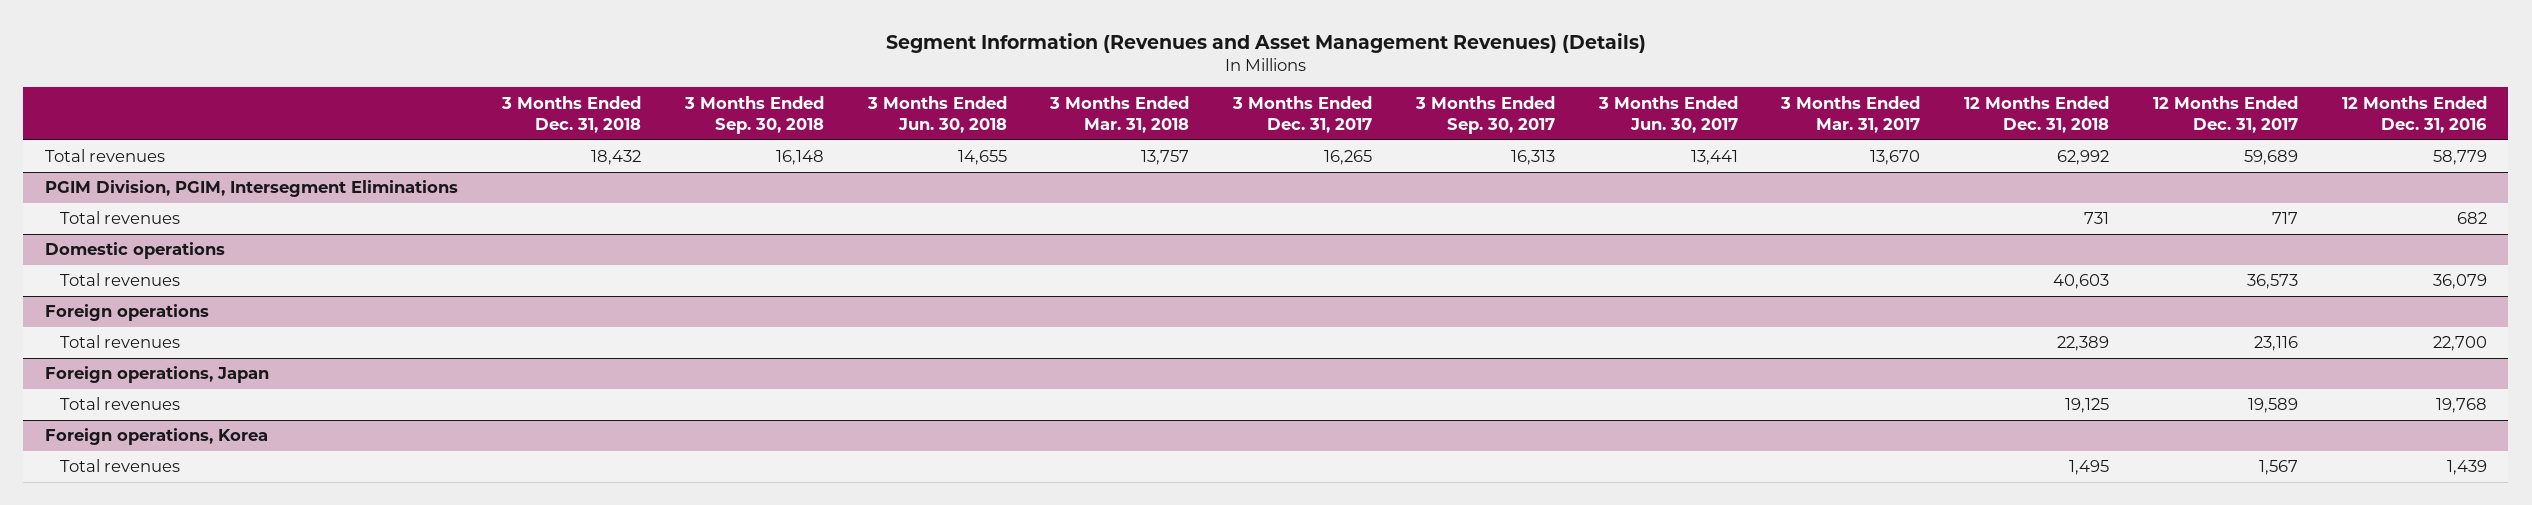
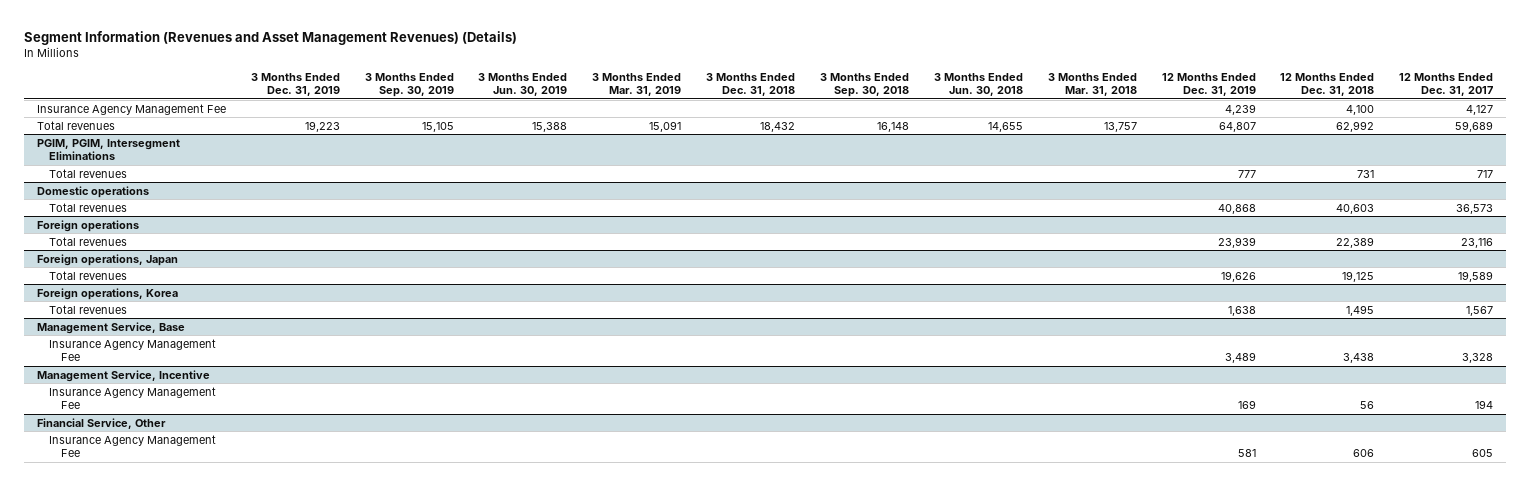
[1232,95,1373,133] 3 Months Ended Dec. 31, 2017 -> none
[1414,95,1555,134] 3 Months Ended Sep. 30, 2017 -> none
[1597,95,1738,133] 3 Months Ended Jun. 30, 2017 -> none
[1780,95,1921,133] 3 Months Ended Mar. 31, 2017 -> none
[2341,95,2487,133] 12 Months Ended Dec. 31, 2016 -> none
none -> [250,72,340,97] 3 Months Ended Dec. 31, 2019
none -> [364,72,454,98] 3 Months Ended Sep. 30, 2019
none -> [478,72,568,97] 3 Months Ended Jun. 30, 2019
none -> [592,72,682,97] 3 Months Ended Mar. 31, 2019
none -> [1161,72,1256,97] 12 Months Ended Dec. 31, 2019
none -> [36,103,226,115] Insurance Agency Management Fee
[45,180,459,198] PGIM Division, PGIM, Intersegment Eliminations -> [36,138,180,161] PGIM, PGIM, Intersegment Eliminations
none -> [36,321,185,334] Management Service, Base
none -> [48,338,216,362] Insurance Agency Management Fee
none -> [36,369,210,382] Management Service, Incentive
none -> [48,386,216,410] Insurance Agency Management Fee
none -> [36,417,166,429] Financial Service, Other
none -> [48,434,216,458] Insurance Agency Management Fee

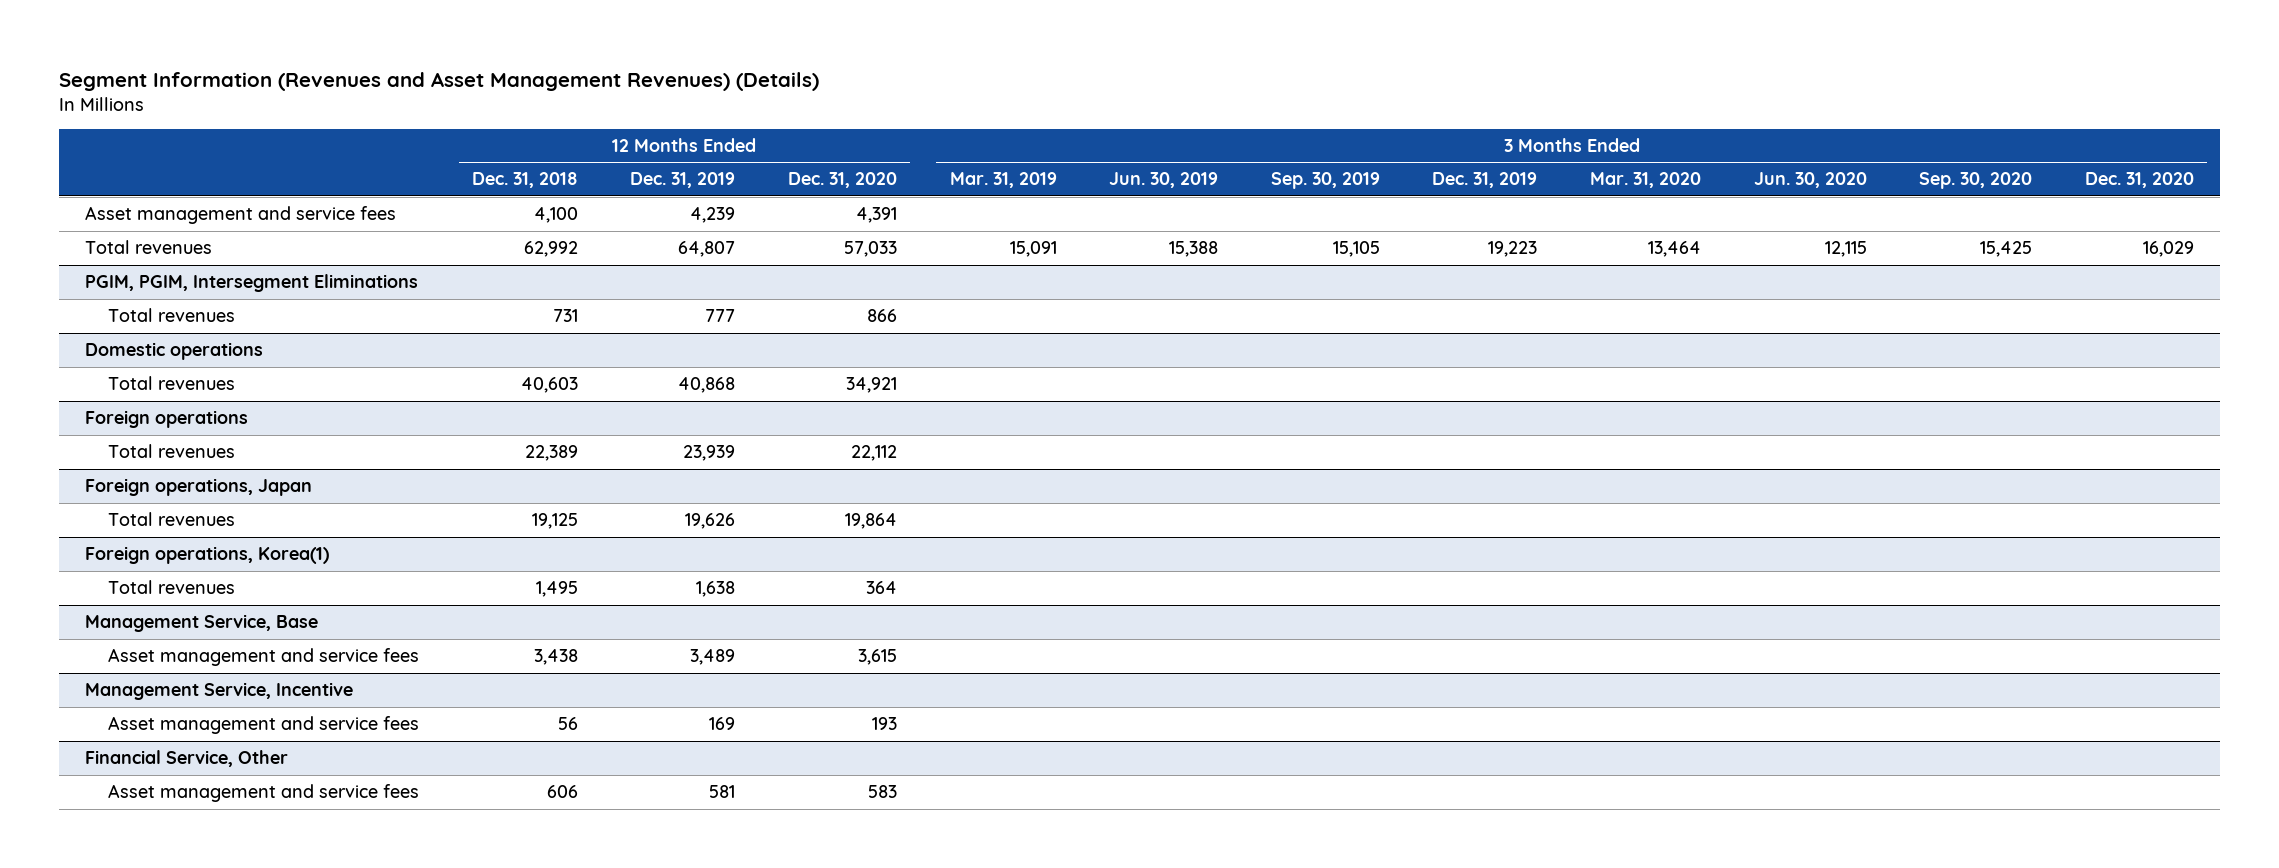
[706,72,796,97] 3 Months Ended Dec. 31, 2018 -> none
[820,72,910,98] 3 Months Ended Sep. 30, 2018 -> none
[933,72,1023,97] 3 Months Ended Jun. 30, 2018 -> none
[1047,72,1137,97] 3 Months Ended Mar. 31, 2018 -> none
[1399,72,1494,97] 12 Months Ended Dec. 31, 2017 -> none
none -> [787,172,897,189] Dec. 31, 2020
none -> [1590,172,1702,189] Mar. 31, 2020
none -> [1753,172,1867,189] Jun. 30, 2020
none -> [1919,172,2033,190] Sep. 30, 2020
none -> [2084,172,2194,189] Dec. 31, 2020
[36,103,226,115] Insurance Agency Management Fee -> [85,206,397,225] Asset management and service fees
[36,287,178,300] Foreign operations, Korea -> [85,546,330,565] Foreign operations, Korea(1)
[48,338,216,362] Insurance Agency Management Fee -> [108,648,420,667] Asset management and service fees
[48,386,216,410] Insurance Agency Management Fee -> [108,716,420,735] Asset management and service fees
[48,434,216,458] Insurance Agency Management Fee -> [108,784,420,803] Asset management and service fees

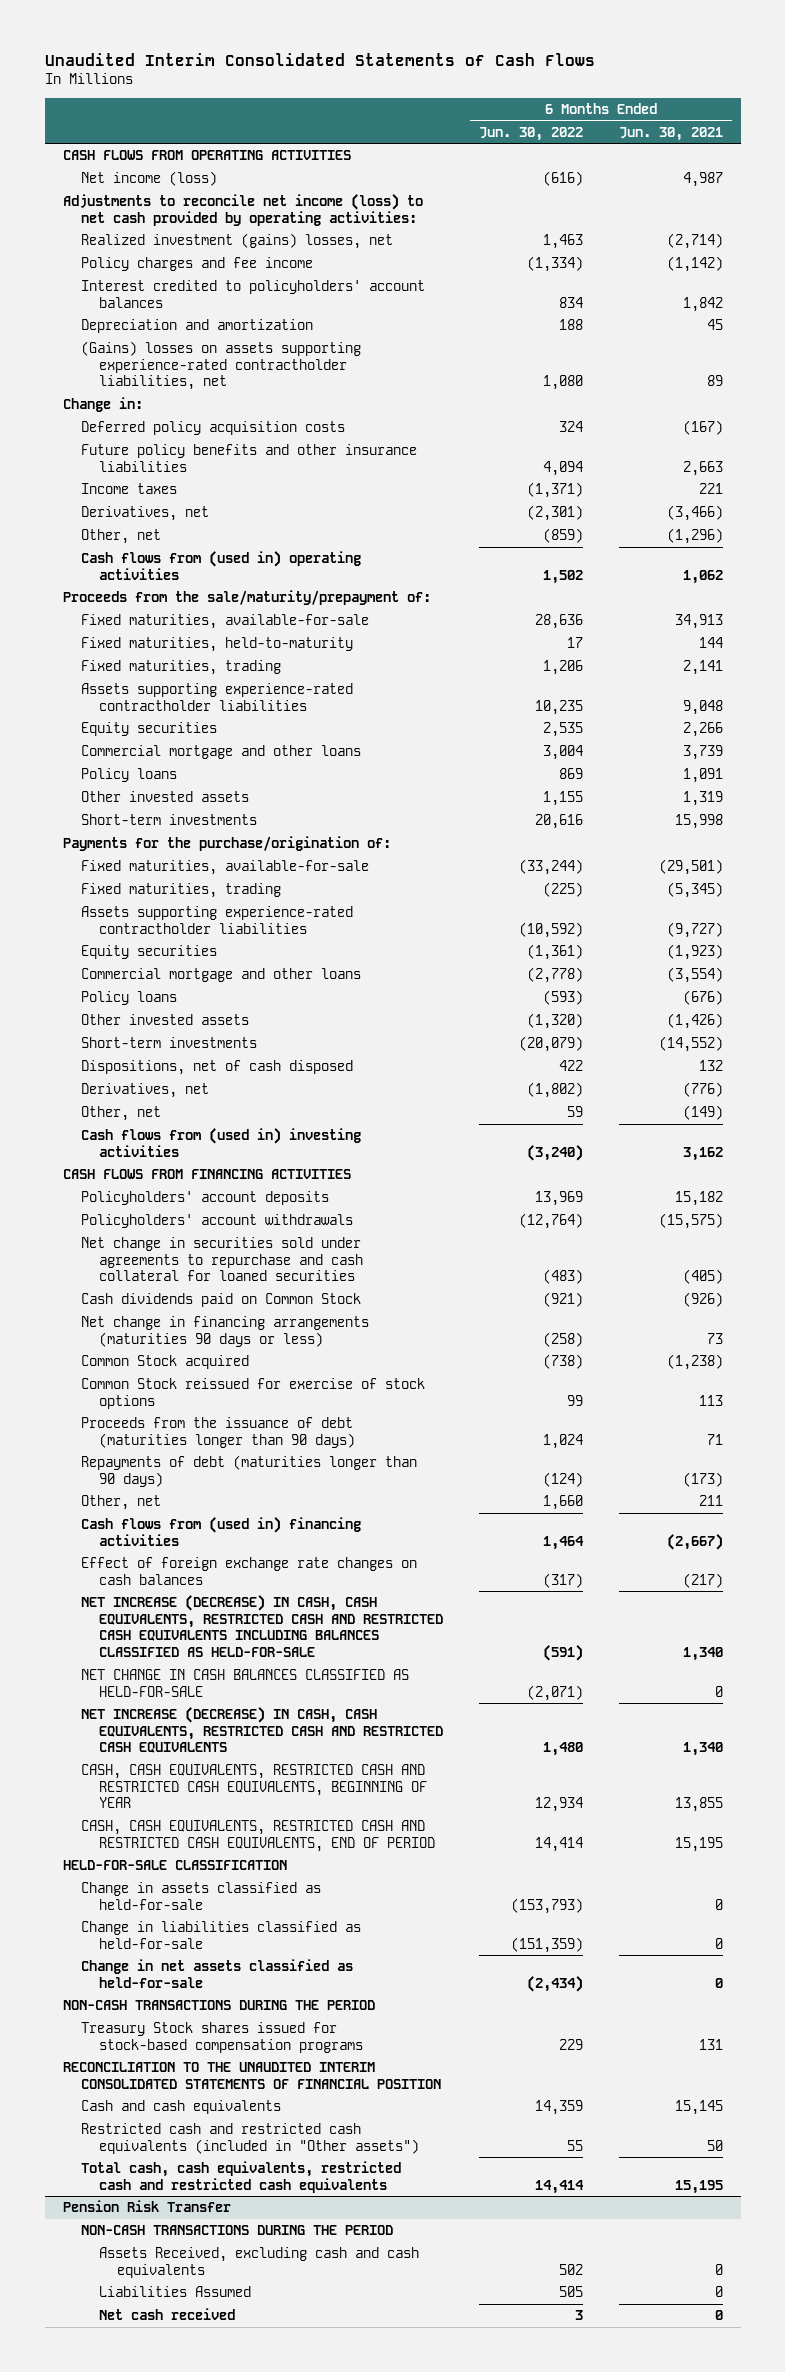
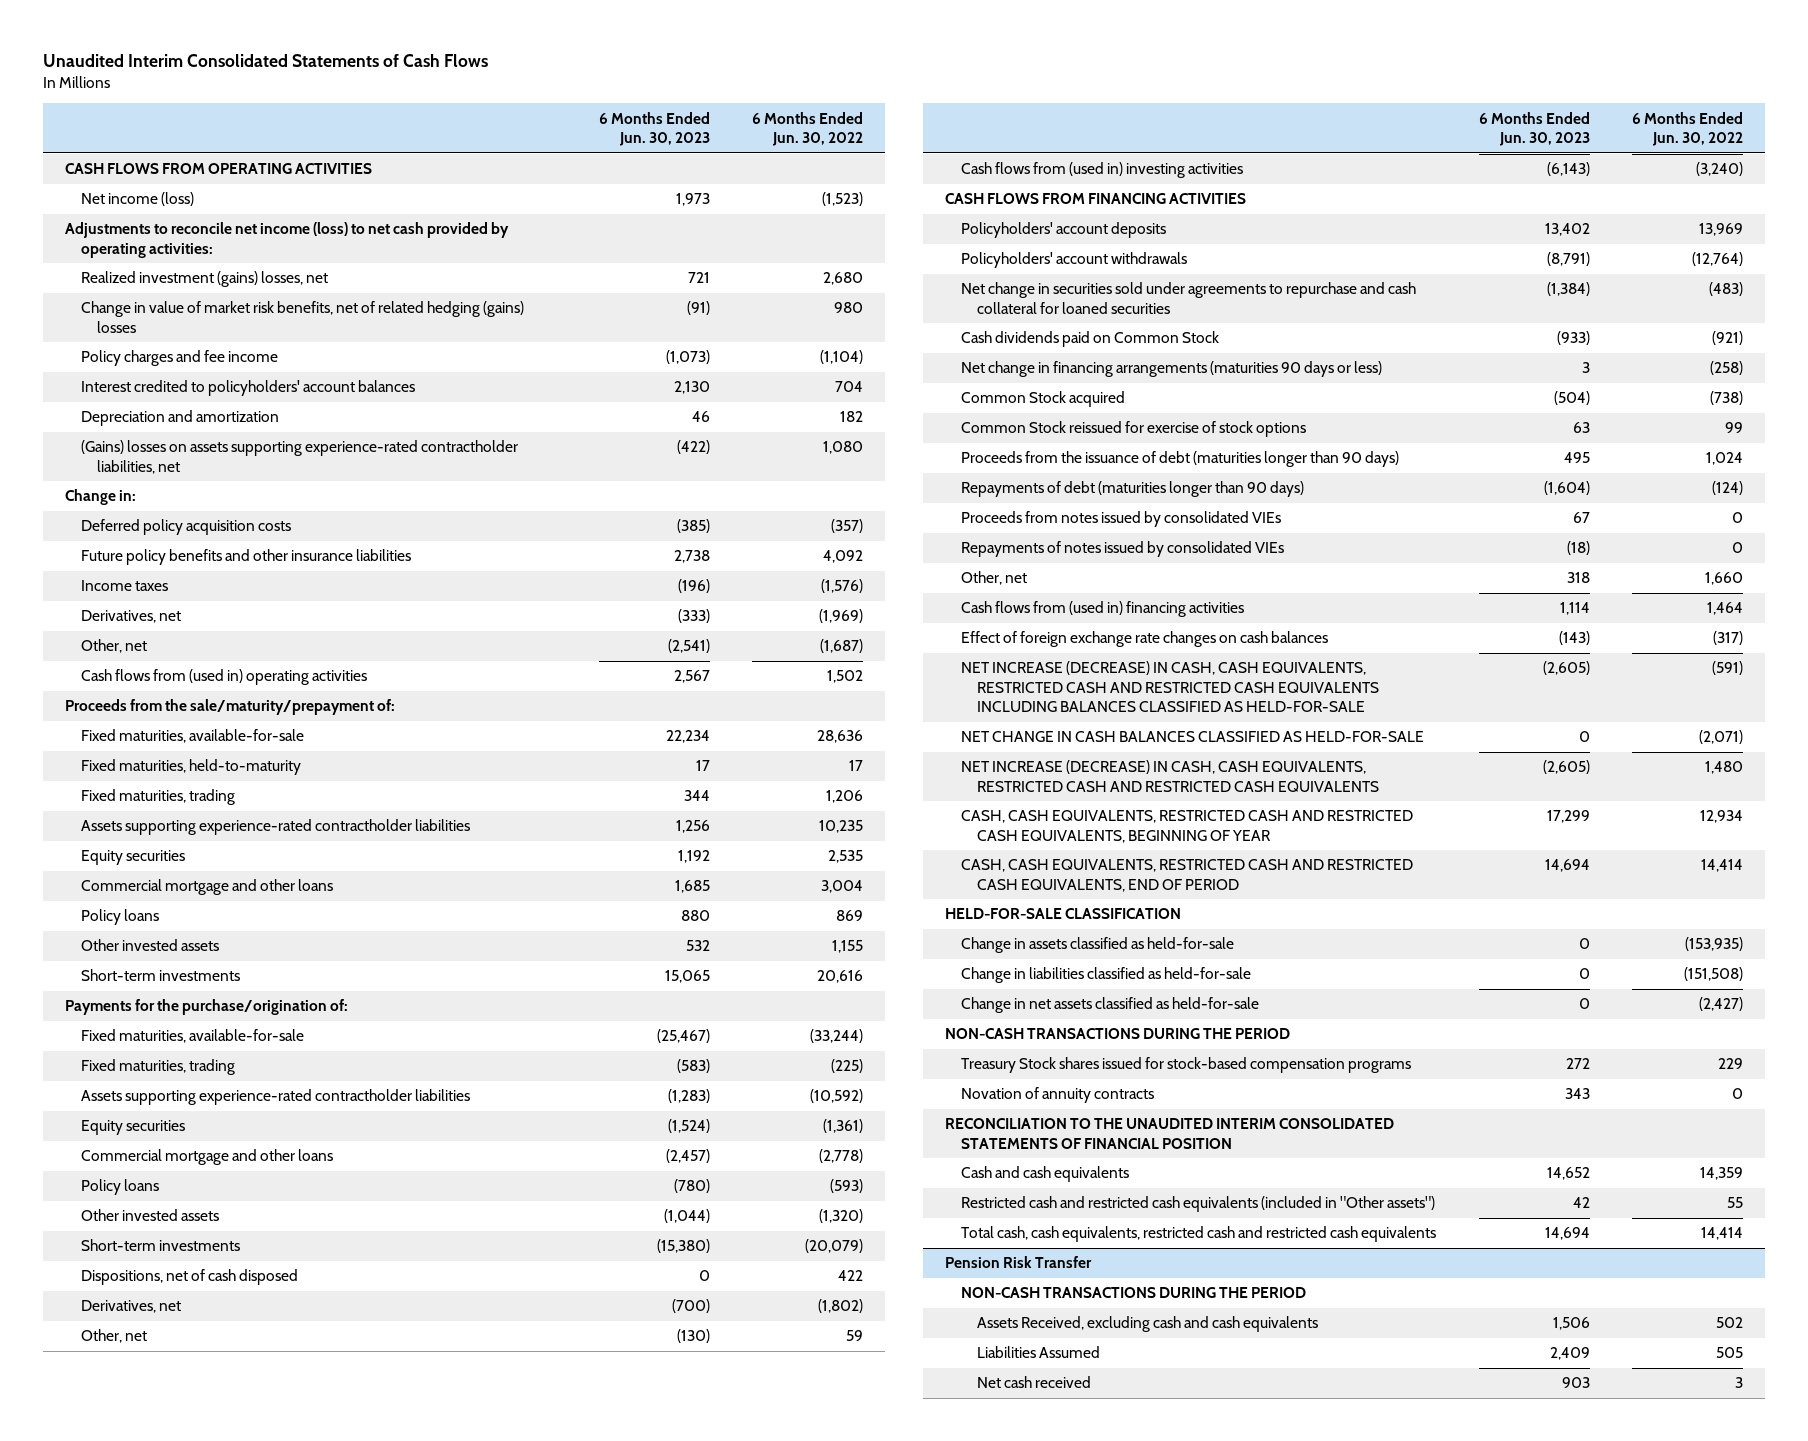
[618,126,723,141] Jun. 30, 2021 -> none
none -> [598,111,710,147] 6 Months Ended Jun. 30, 2023
[542,171,583,187] (616) -> [822,192,864,207] (1,523)
[542,234,583,250] 1,463 -> [823,272,864,286] 2,680
none -> [80,301,524,333] Change in value of market risk benefits, net of related hedging (gains) losses
[526,256,583,273] (1,334) -> [820,350,864,365] (1,104)
[558,296,583,308] 834 -> [835,381,864,393] 704
[558,319,583,331] 188 -> [840,411,864,423] 182
[558,421,583,433] 324 -> [831,519,864,534] (357)
[542,460,583,476] 4,094 -> [823,550,864,564] 4,092
[526,482,583,499] (1,371) -> [821,579,864,594] (1,576)
[526,505,583,522] (2,301) -> [819,609,864,624] (1,969)
[542,528,583,544] (859) -> [820,639,864,654] (1,687)
none -> [960,511,1281,528] Proceeds from notes issued by consolidated VIEs
none -> [960,541,1284,558] Repayments of notes issued by consolidated VIEs
[510,1897,583,1914] (153,793) -> [1685,937,1744,952] (153,935)
[510,1936,583,1953] (151,359) -> [1684,967,1744,982] (151,508)
[526,1975,583,1992] (2,434) -> [1699,997,1744,1012] (2,427)
none -> [960,1087,1154,1104] Novation of annuity contracts

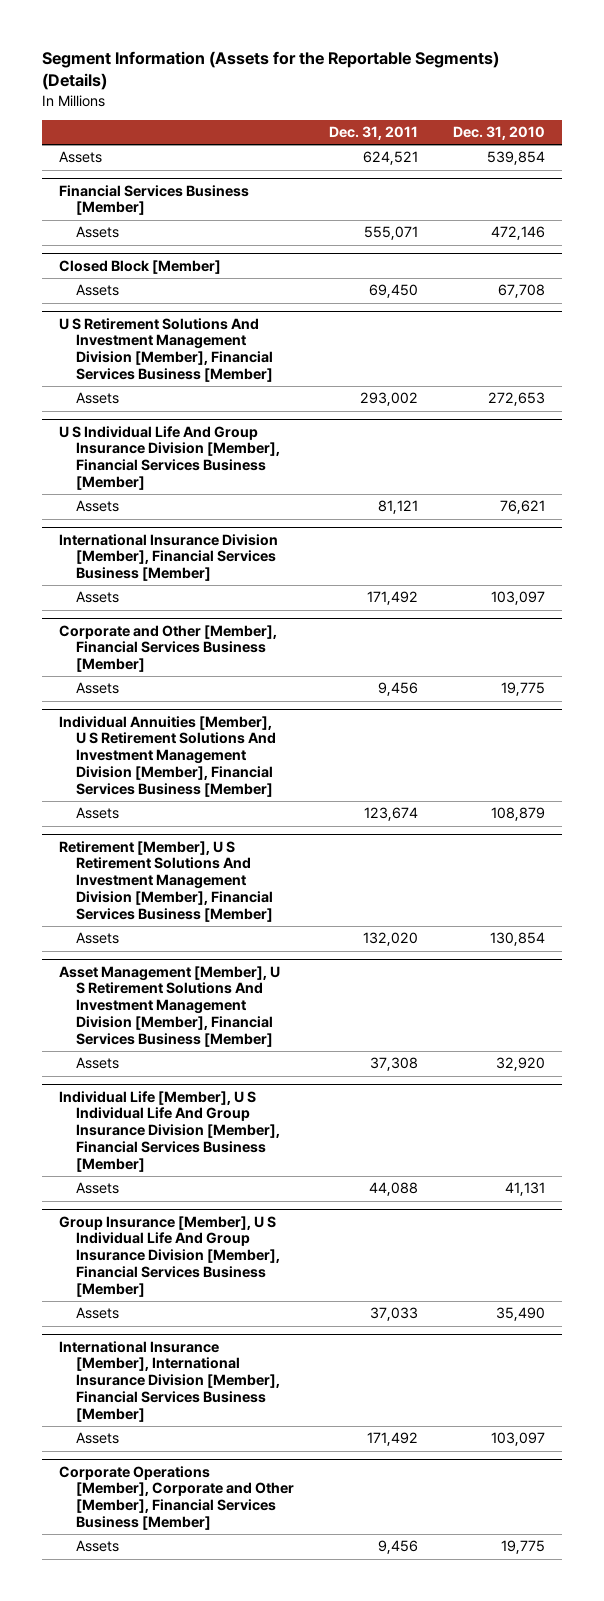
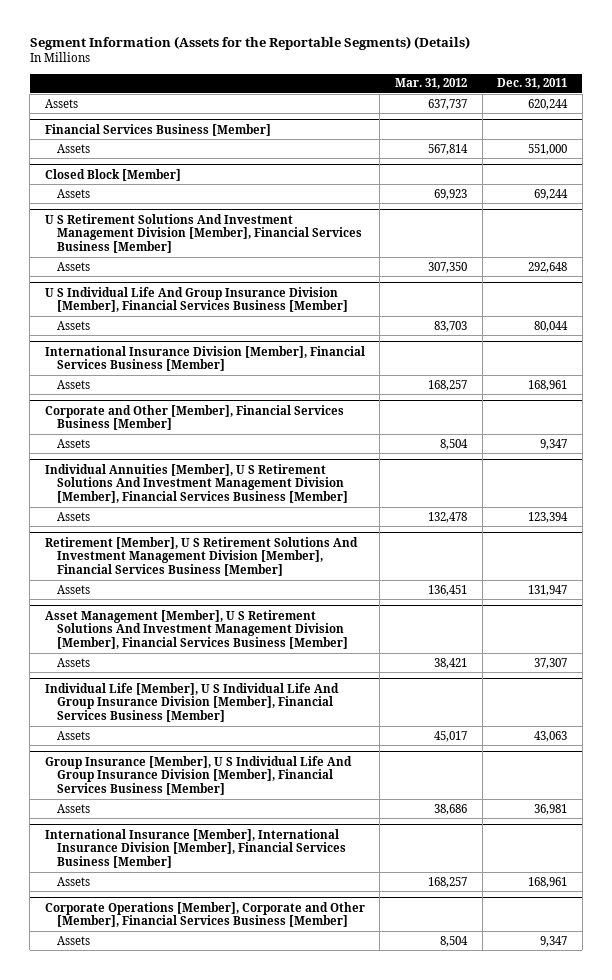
[453,126,546,141] Dec. 31, 2010 -> none
none -> [395,78,468,90] Mar. 31, 2012
[363,151,419,166] 624,521 -> [528,98,569,110] 620,244
[364,226,419,241] 555,071 -> [528,143,568,155] 551,000
[369,284,419,299] 69,450 -> [534,188,569,200] 69,244
[360,392,419,407] 293,002 -> [528,261,568,273] 292,648
[378,500,419,515] 81,121 -> [534,320,569,332] 80,044
[367,591,419,606] 171,492 -> [528,379,568,391] 168,961
[378,682,419,697] 9,456 -> [540,438,568,450] 9,347
[364,807,419,822] 123,674 -> [528,511,569,523] 123,394
[363,932,419,947] 132,020 -> [528,584,568,596] 131,947
[370,1057,419,1072] 37,308 -> [534,657,568,669] 37,307
[369,1182,419,1197] 44,088 -> [534,730,568,742] 43,063
[370,1307,419,1322] 37,033 -> [534,803,568,815] 36,981
[367,1432,419,1447] 171,492 -> [528,876,568,888] 168,961
[378,1540,419,1555] 9,456 -> [540,935,568,947] 9,347

